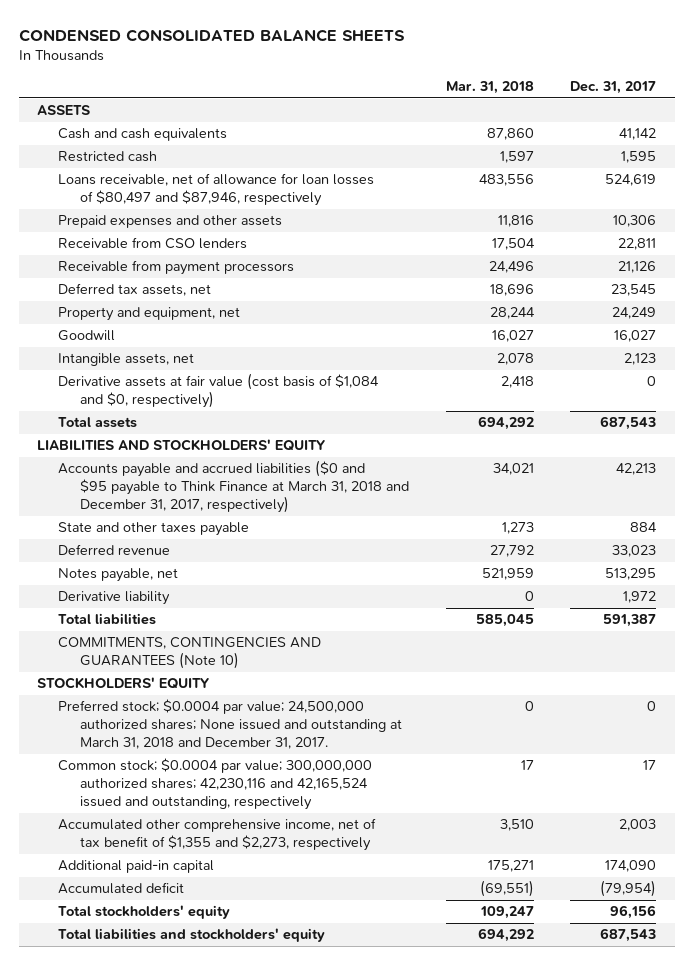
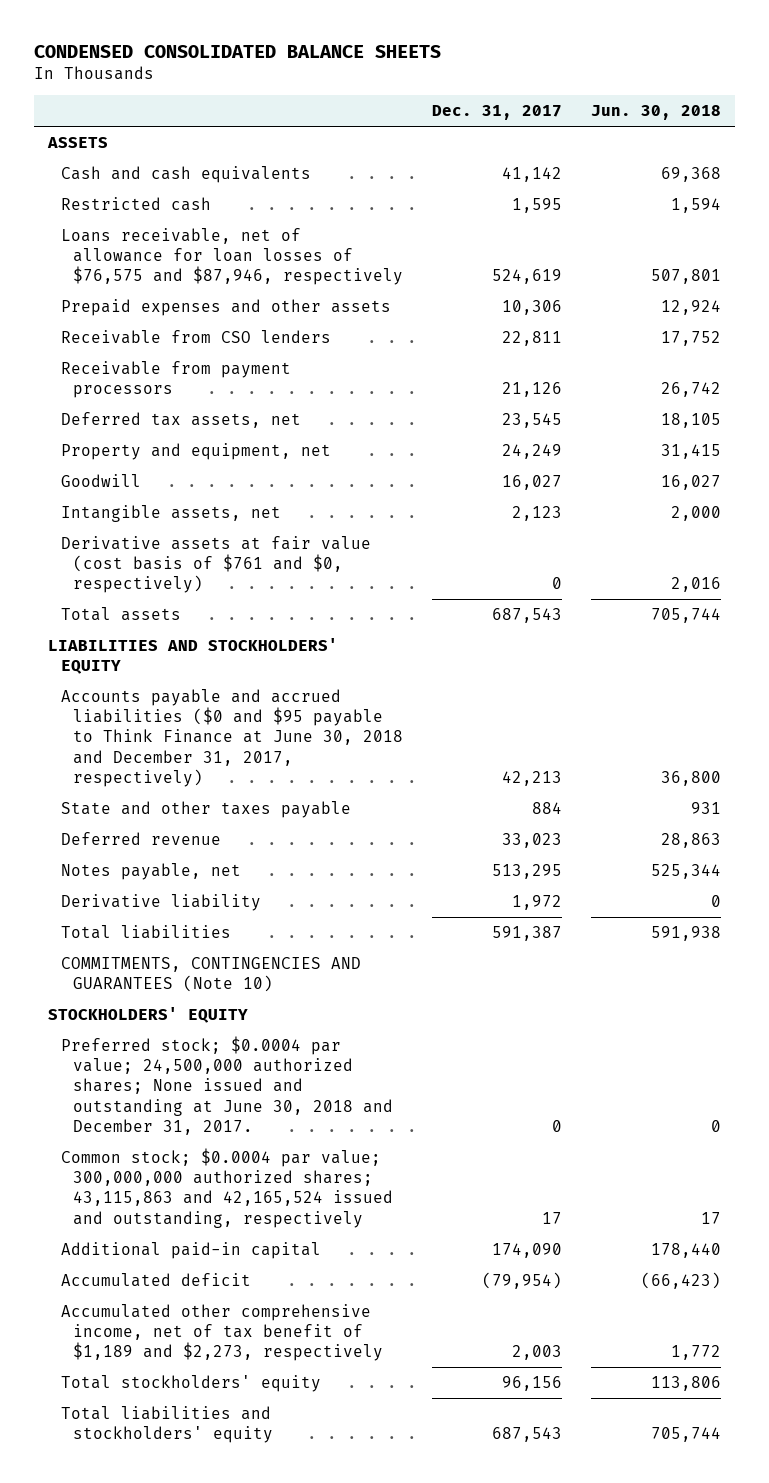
[445,81,534,95] Mar. 31, 2018 -> none
none -> [590,105,721,121] Jun. 30, 2018
[58,173,375,207] Loans receivable, net of allowance for loan losses of $80,497 and $87,946, respectively -> [60,228,403,286] Loans receivable, net of allowance for loan losses of $76,575 and $87,946, respectively
[58,373,380,409] Derivative assets at fair value (cost basis of $1,084 and $0, respectively) -> [60,536,371,594] Derivative assets at fair value (cost basis of $761 and $0, respectively)
[58,460,409,513] Accounts payable and accrued liabilities ($0 and $95 payable to Think Finance at March 31, 2018 and December 31, 2017, respectively) -> [60,689,403,787] Accounts payable and accrued liabilities ($0 and $95 payable to Think Finance at June 30, 2018 and December 31, 2017, respectively)
[58,818,377,852] Accumulated other comprehensive income, net of tax benefit of $1,355 and $2,273, respectively -> none
[58,699,402,749] Preferred stock; $0.0004 par value; 24,500,000 authorized shares; None issued and outstanding at March 31, 2018 and December 31, 2017. -> [60,1036,393,1135] Preferred stock; $0.0004 par value; 24,500,000 authorized shares; None issued and outstanding at June 30, 2018 and December 31, 2017.
[58,758,373,810] Common stock; $0.0004 par value; 300,000,000 authorized shares; 42,230,116 and 42,165,524 issued and outstanding, respectively -> [60,1148,393,1228] Common stock; $0.0004 par value; 300,000,000 authorized shares; 43,115,863 and 42,165,524 issued and outstanding, respectively
none -> [60,1304,383,1362] Accumulated other comprehensive income, net of tax benefit of $1,189 and $2,273, respectively

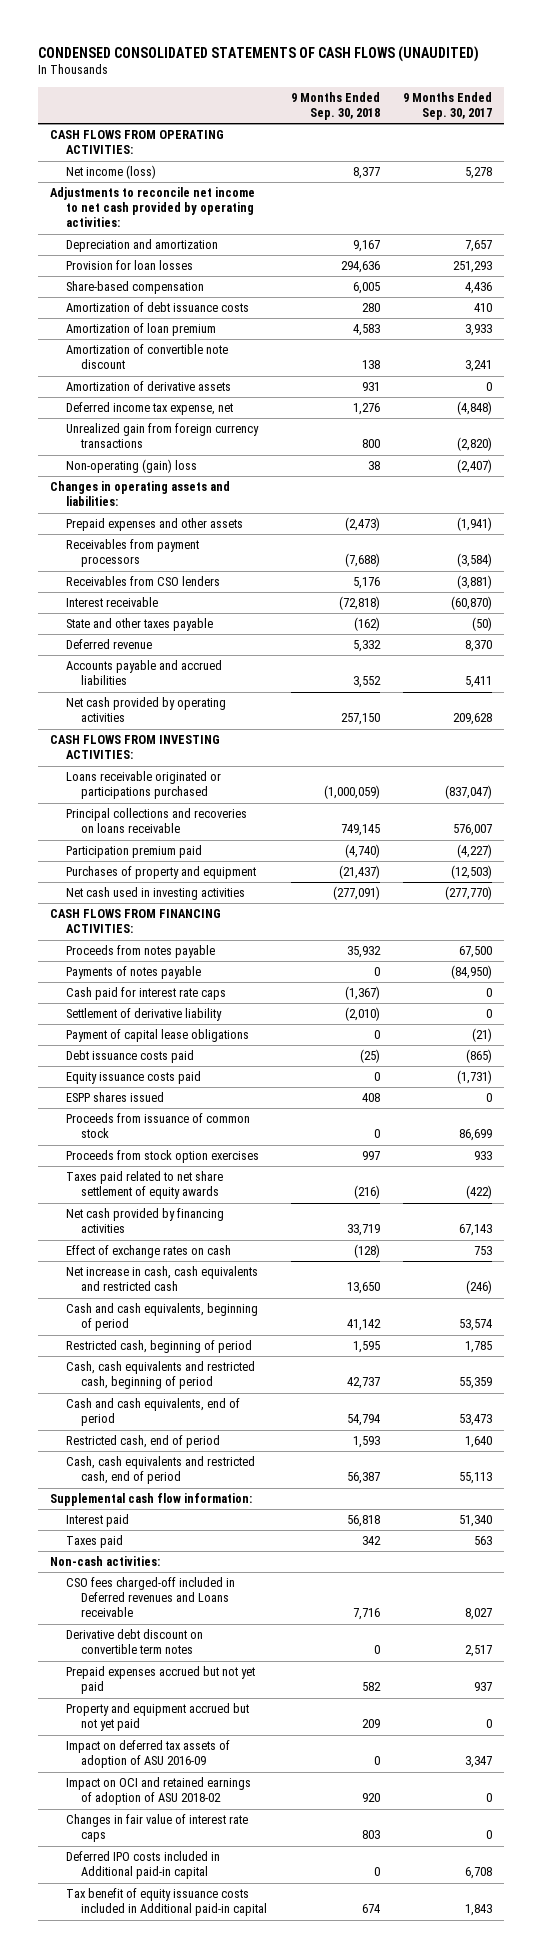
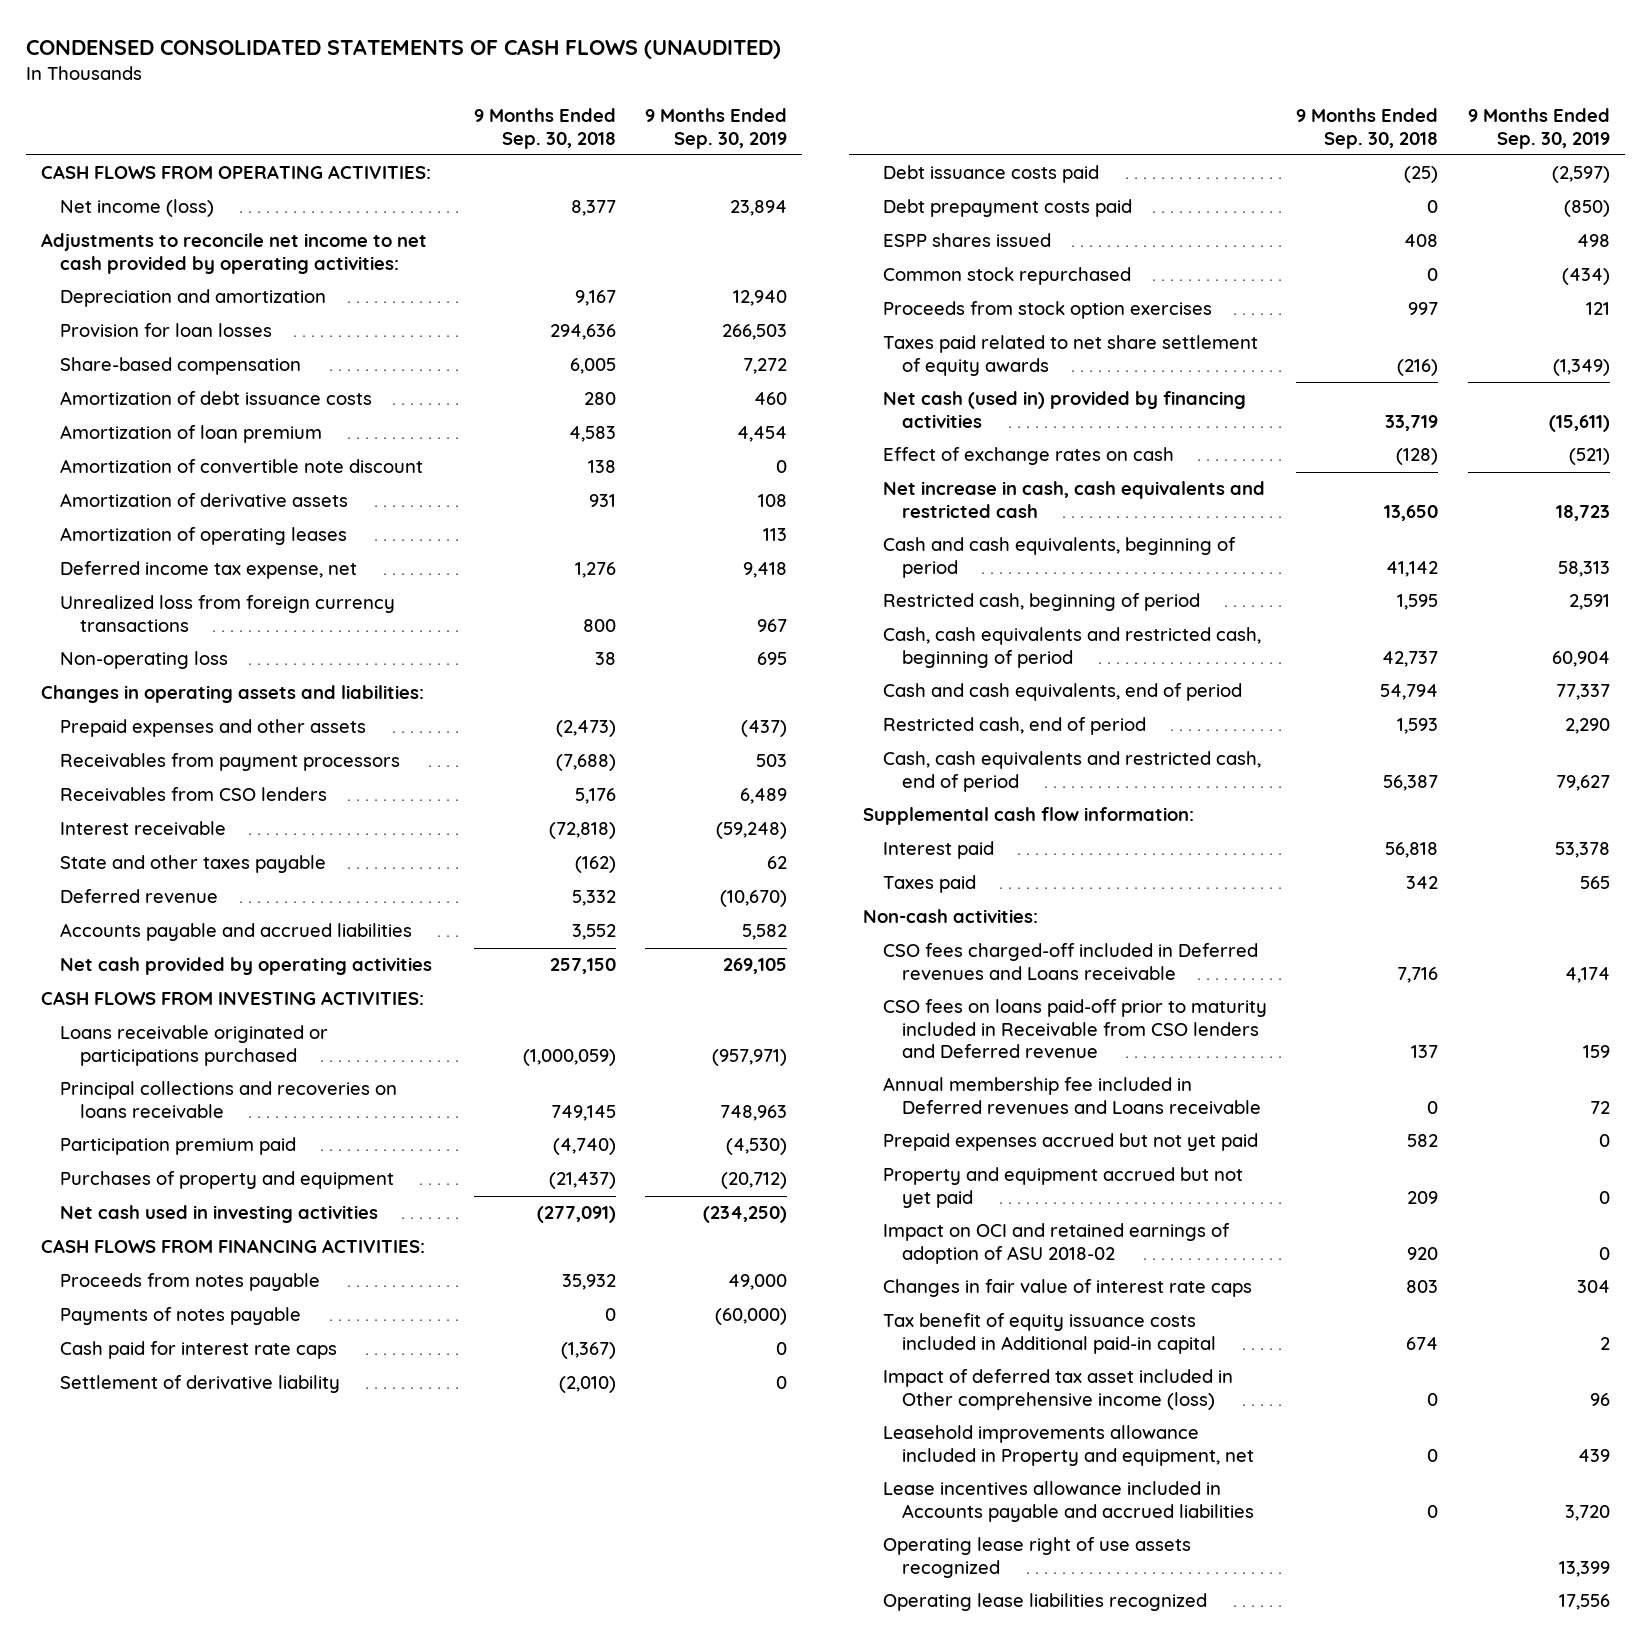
[403,91,493,121] 9 Months Ended Sep. 30, 2017 -> none
none -> [645,108,788,149] 9 Months Ended Sep. 30, 2019
none -> [60,527,348,546] Amortization of operating leases
[65,423,259,449] Unrealized gain from foreign currency transactions -> [60,595,396,632] Unrealized loss from foreign currency transactions
[65,459,197,474] Non-operating (gain) loss -> [60,651,229,670] Non-operating loss
[65,1029,249,1043] Payment of capital lease obligations -> none
[65,1071,201,1085] Equity issuance costs paid -> none
none -> [882,199,1132,218] Debt prepayment costs paid
[65,1113,250,1139] Proceeds from issuance of common stock -> none
none -> [882,267,1131,286] Common stock repurchased
[65,1208,224,1234] Net cash provided by financing activities -> [882,391,1246,428] Net cash (used in) provided by financing activities
[65,1629,203,1655] Derivative debt discount on convertible term notes -> none
none -> [882,999,1267,1058] CSO fees on loans paid-off prior to maturity included in Receivable from CSO lenders and Deferred revenue
none -> [882,1077,1262,1114] Annual membership fee included in Deferred revenues and Loans receivable
[65,1740,230,1769] Impact on deferred tax assets of adoption of ASU 2016-09 -> none
[65,1851,220,1880] Deferred IPO costs included in Additional paid-in capital -> none
none -> [882,1369,1233,1410] Impact of deferred tax asset included in Other comprehensive income (loss)
none -> [882,1425,1255,1466] Leasehold improvements allowance included in Property and equipment, net
none -> [882,1481,1255,1522] Lease incentives allowance included in Accounts payable and accrued liabilities
none -> [882,1537,1191,1578] Operating lease right of use assets recognized
none -> [882,1593,1207,1612] Operating lease liabilities recognized

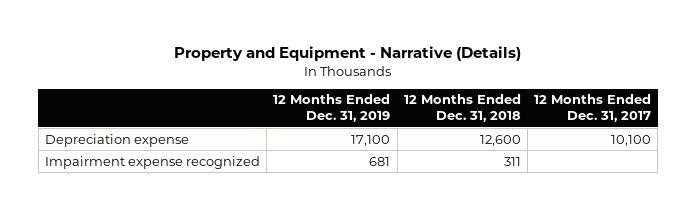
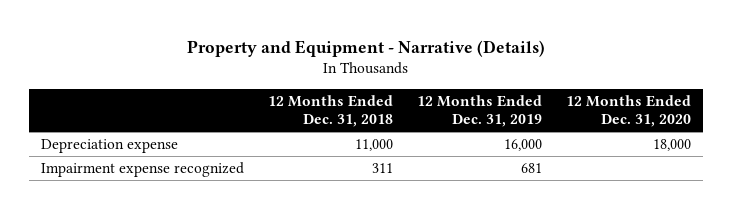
[534,94,652,123] 12 Months Ended Dec. 31, 2017 -> none
none -> [566,94,692,128] 12 Months Ended Dec. 31, 2020
[351,134,391,146] 17,100 -> [504,139,543,152] 16,000
[479,134,521,146] 12,600 -> [355,139,394,152] 11,000

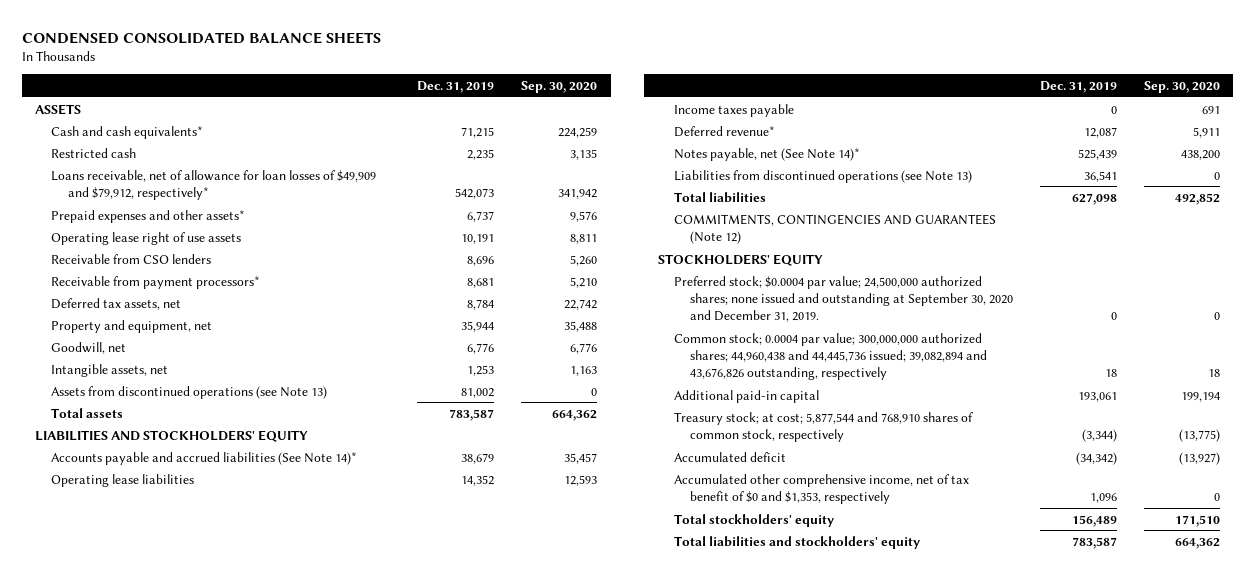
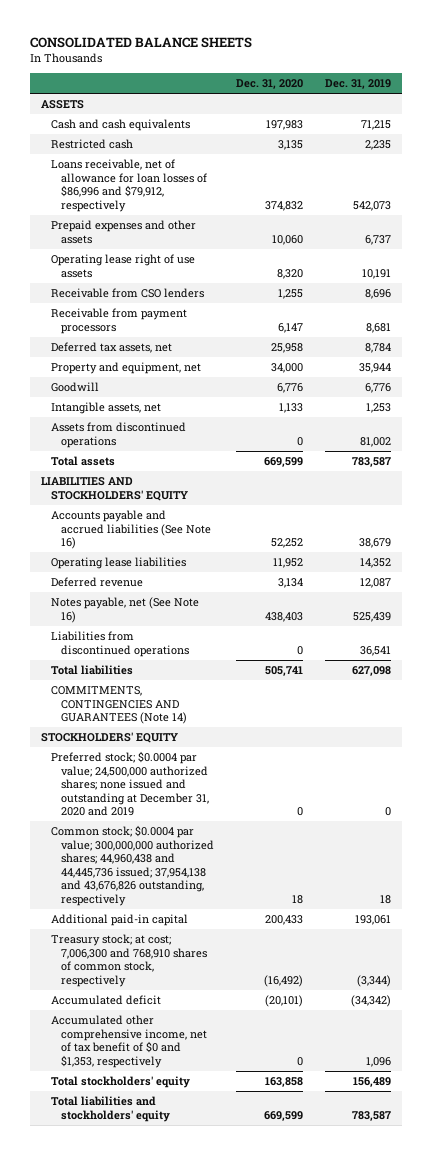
[21,31,381,44] CONDENSED CONSOLIDATED BALANCE SHEETS -> [29,36,252,48] CONSOLIDATED BALANCE SHEETS
[521,80,598,93] Sep. 30, 2020 -> none
none -> [235,79,303,90] Dec. 31, 2020
[51,125,204,139] Cash and cash equivalents* -> [50,119,190,132] Cash and cash equivalents
[51,169,377,200] Loans receivable, net of allowance for loan losses of $49,909 and $79,912, respectively* -> [50,159,207,212] Loans receivable, net of allowance for loan losses of $86,996 and $79,912, respectively
[51,209,246,223] Prepaid expenses and other assets* -> [50,220,196,244] Prepaid expenses and other assets
[51,275,261,289] Receivable from payment processors* -> [50,308,187,334] Receivable from payment processors
[51,341,127,354] Goodwill, net -> [50,382,99,393] Goodwill
[51,385,328,399] Assets from discontinued operations (see Note 13) -> [50,422,186,448] Assets from discontinued operations
[51,451,358,465] Accounts payable and accrued liabilities (See Note 14)* -> [50,510,211,550] Accounts payable and accrued liabilities (See Note 16)
[674,103,795,117] Income taxes payable -> none
[674,125,776,137] Deferred revenue* -> [50,577,143,588] Deferred revenue
[674,147,861,161] Notes payable, net (See Note 14)* -> [50,597,199,623] Notes payable, net (See Note 16)
[674,169,973,183] Liabilities from discontinued operations (see Note 13) -> [50,631,189,657] Liabilities from discontinued operations
[674,213,997,244] COMMITMENTS, CONTINGENCIES AND GUARANTEES (Note 12) -> [50,686,187,725] COMMITMENTS, CONTINGENCIES AND GUARANTEES (Note 14)
[674,275,1014,323] Preferred stock; $0.0004 par value; 24,500,000 authorized shares; none issued and outstanding at September 30, 2020 and December 31, 2019. -> [50,751,209,817] Preferred stock; $0.0004 par value; 24,500,000 authorized shares; none issued and outstanding at December 31, 2020 and 2019
[674,332,988,381] Common stock; 0.0004 par value; 300,000,000 authorized shares; 44,960,438 and 44,445,736 issued; 39,082,894 and 43,676,826 outstanding, respectively -> [50,825,214,906] Common stock; $0.0004 par value; 300,000,000 authorized shares; 44,960,438 and 44,445,736 issued; 37,954,138 and 43,676,826 outstanding, respectively
[674,411,974,442] Treasury stock; at cost; 5,877,544 and 768,910 shares of common stock, respectively -> [50,934,207,987] Treasury stock; at cost; 7,006,300 and 768,910 shares of common stock, respectively

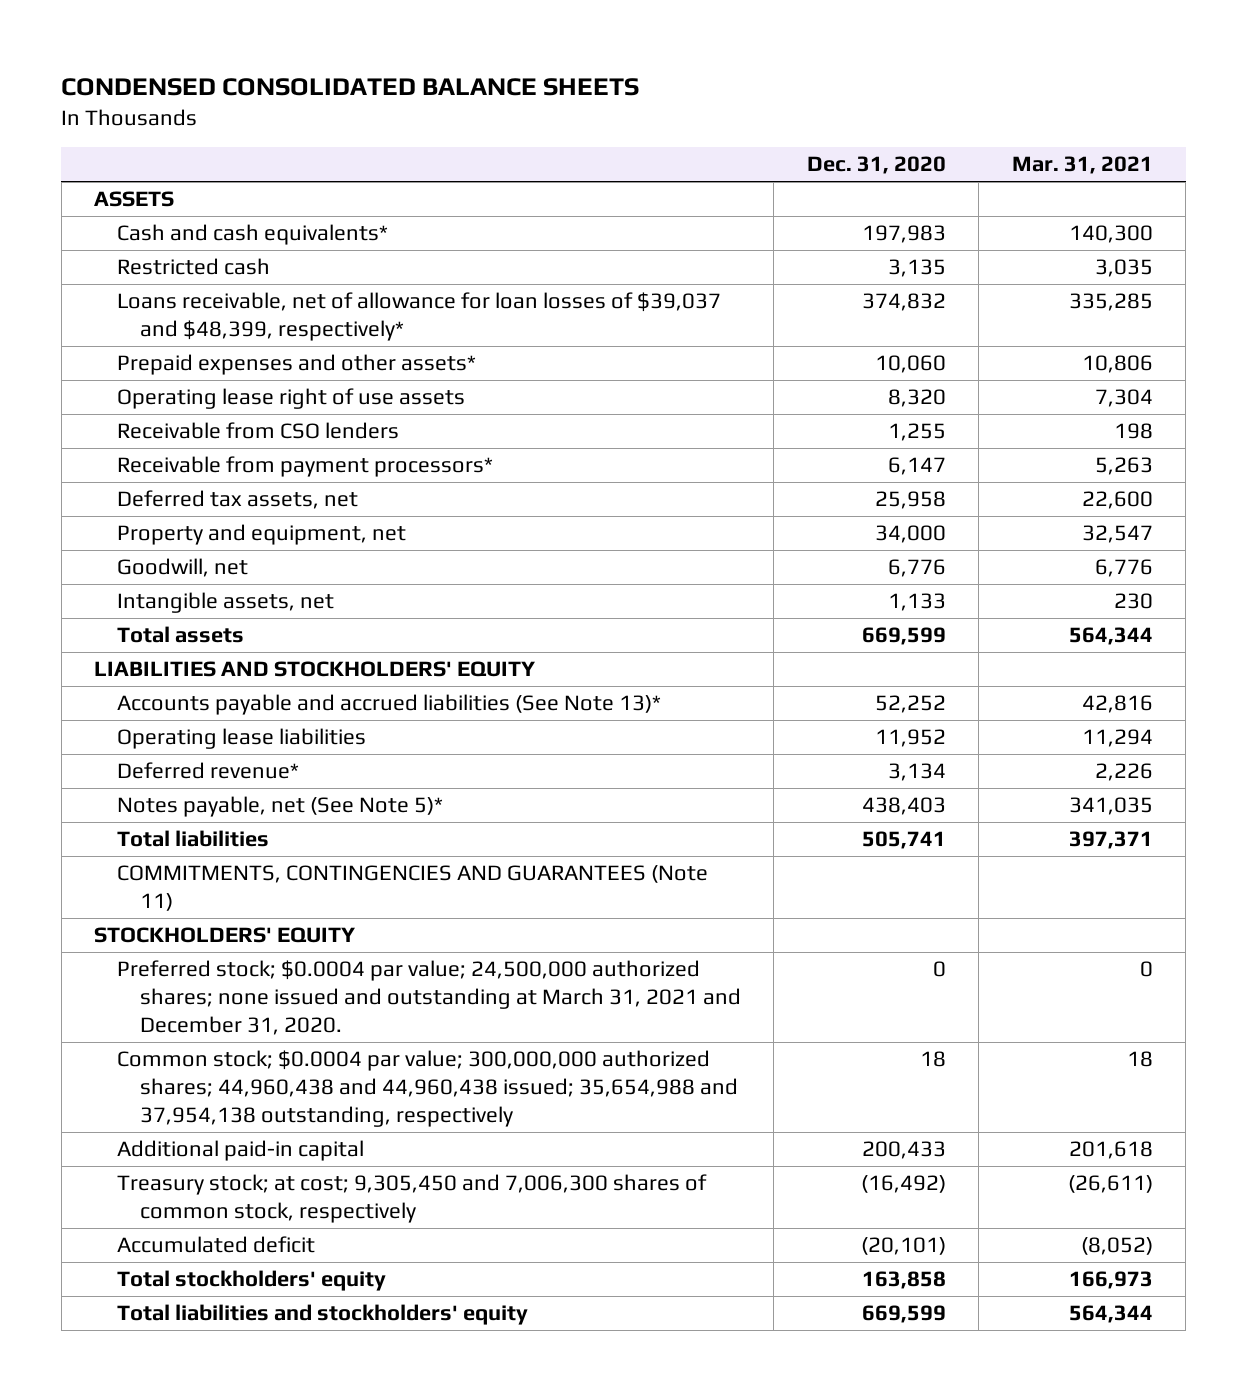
[29,36,252,48] CONSOLIDATED BALANCE SHEETS -> [61,78,640,97] CONDENSED CONSOLIDATED BALANCE SHEETS
[324,79,391,90] Dec. 31, 2019 -> none
none -> [1011,156,1153,175] Mar. 31, 2021
[50,119,190,132] Cash and cash equivalents -> [116,224,388,246] Cash and cash equivalents*
[50,159,207,212] Loans receivable, net of allowance for loan losses of $86,996 and $79,912, respectively -> [116,292,721,342] Loans receivable, net of allowance for loan losses of $39,037 and $48,399, respectively*
[50,220,196,244] Prepaid expenses and other assets -> [116,354,476,376] Prepaid expenses and other assets*
[50,308,187,334] Receivable from payment processors -> [116,456,493,478] Receivable from payment processors*
[50,382,99,393] Goodwill -> [116,558,248,578] Goodwill, net
[50,422,186,448] Assets from discontinued operations -> none
[50,510,211,550] Accounts payable and accrued liabilities (See Note 16) -> [116,694,661,716] Accounts payable and accrued liabilities (See Note 13)*
[50,631,189,657] Liabilities from discontinued operations -> none
[50,577,143,588] Deferred revenue -> [116,762,299,780] Deferred revenue*
[50,597,199,623] Notes payable, net (See Note 16) -> [116,796,443,818] Notes payable, net (See Note 5)*
[50,686,187,725] COMMITMENTS, CONTINGENCIES AND GUARANTEES (Note 14) -> [116,865,708,912] COMMITMENTS, CONTINGENCIES AND GUARANTEES (Note 11)
[50,751,209,817] Preferred stock; $0.0004 par value; 24,500,000 authorized shares; none issued and outstanding at December 31, 2020 and 2019 -> [116,960,741,1036] Preferred stock; $0.0004 par value; 24,500,000 authorized shares; none issued and outstanding at March 31, 2021 and December 31, 2020.
[50,825,214,906] Common stock; $0.0004 par value; 300,000,000 authorized shares; 44,960,438 and 44,445,736 issued; 37,954,138 and 43,676,826 outstanding, respectively -> [116,1050,738,1128] Common stock; $0.0004 par value; 300,000,000 authorized shares; 44,960,438 and 44,960,438 issued; 35,654,988 and 37,954,138 outstanding, respectively
[50,934,207,987] Treasury stock; at cost; 7,006,300 and 768,910 shares of common stock, respectively -> [116,1174,707,1224] Treasury stock; at cost; 9,305,450 and 7,006,300 shares of common stock, respectively
[50,1015,207,1068] Accumulated other comprehensive income, net of tax benefit of $0 and $1,353, respectively -> none

